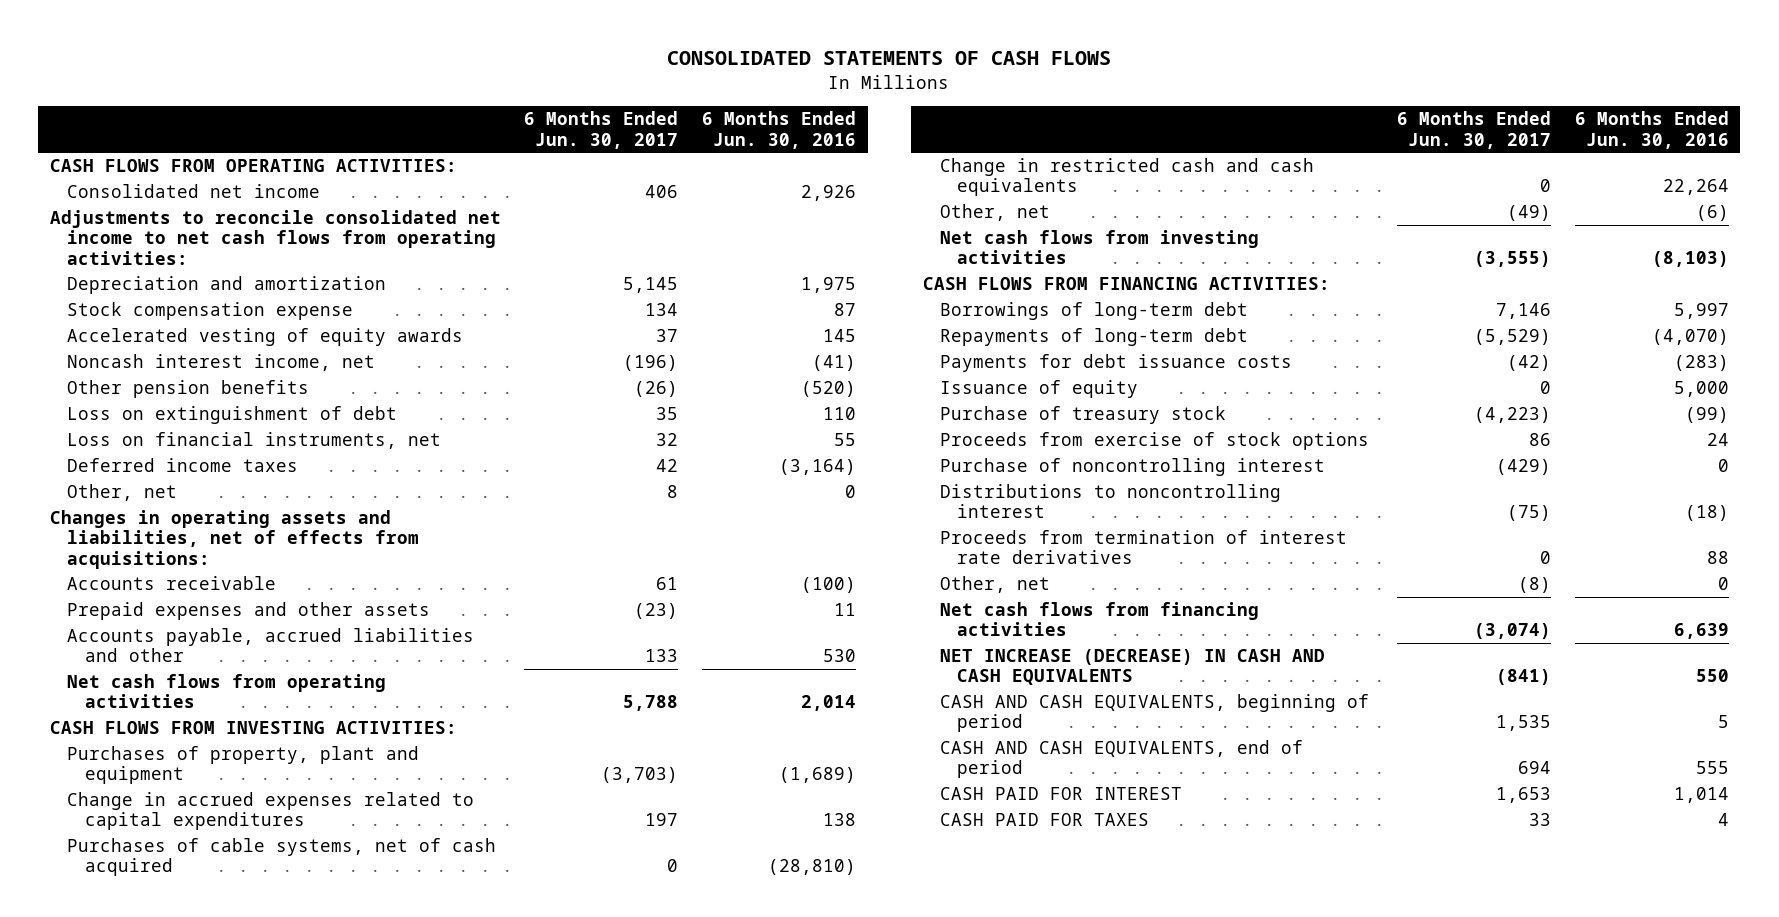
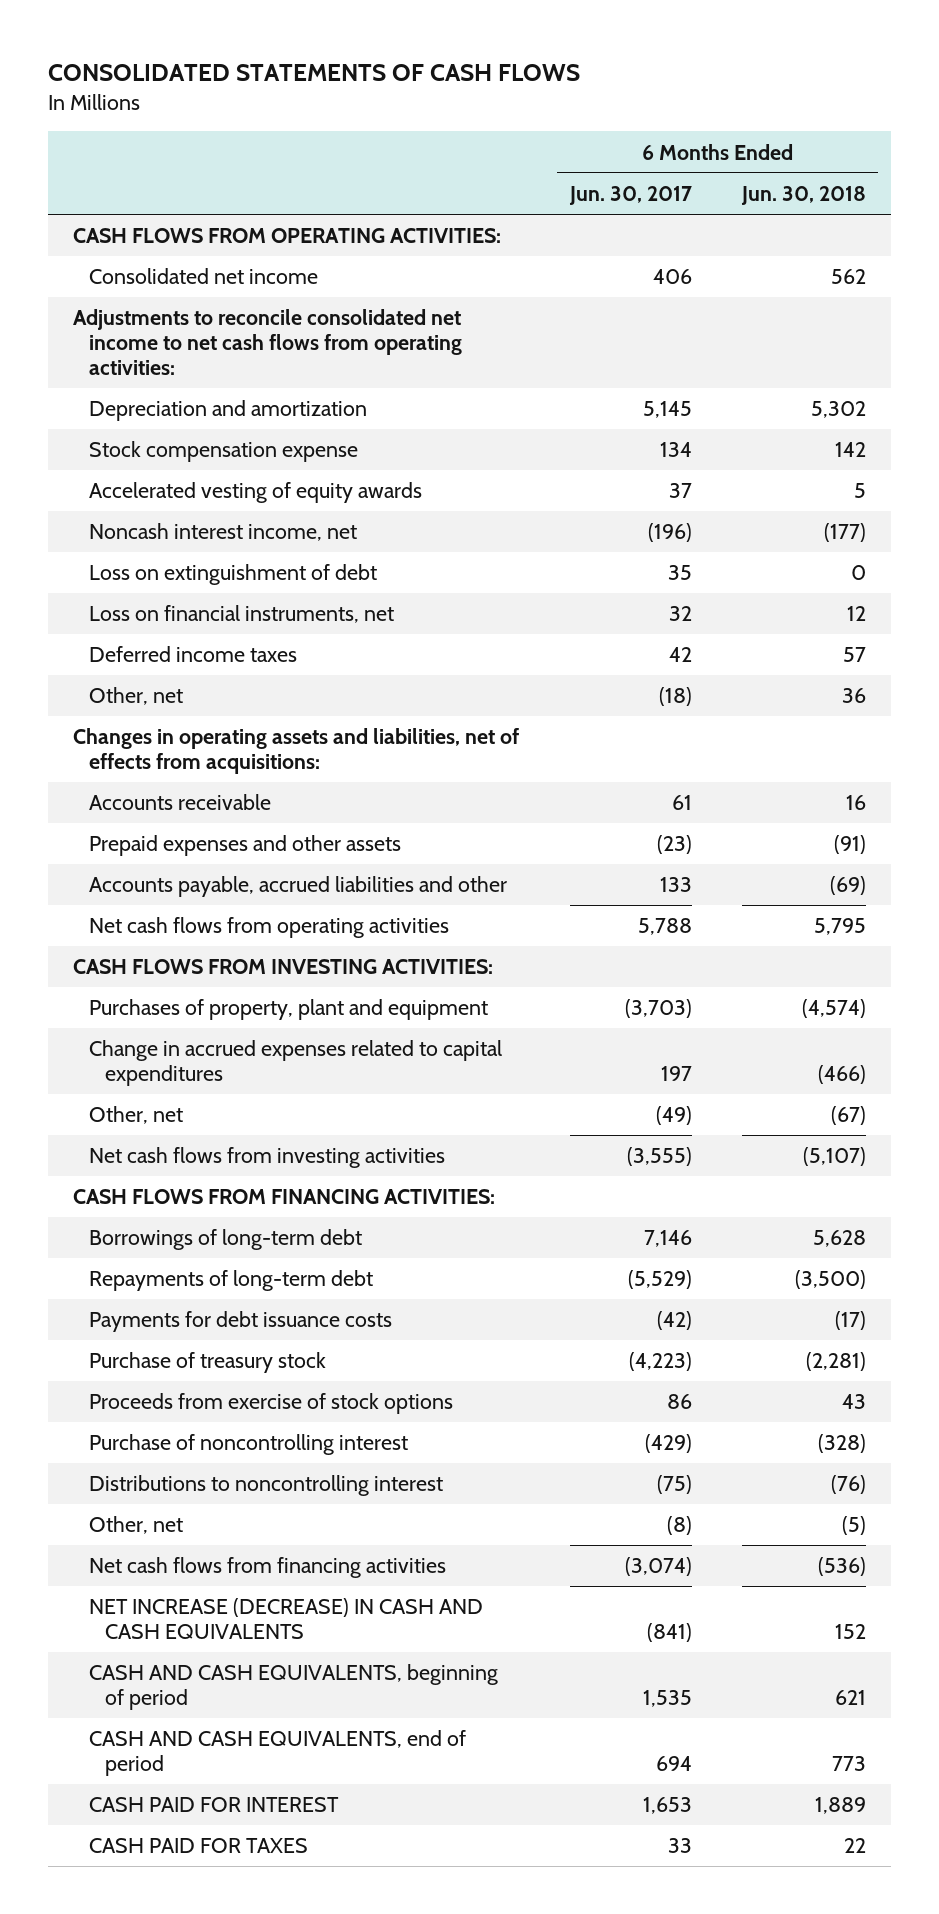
[701,111,856,149] 6 Months Ended Jun. 30, 2016 -> none
none -> [740,185,866,205] Jun. 30, 2018
[67,380,310,399] Other pension benefits -> none
[667,485,679,499] 8 -> [658,687,692,707] (18)
[67,838,497,877] Purchases of cable systems, net of cash acquired -> none
[940,158,1315,197] Change in restricted cash and cash equivalents -> none
[940,380,1139,399] Issuance of equity -> none
[940,530,1348,565] Proceeds from termination of interest rate derivatives -> none

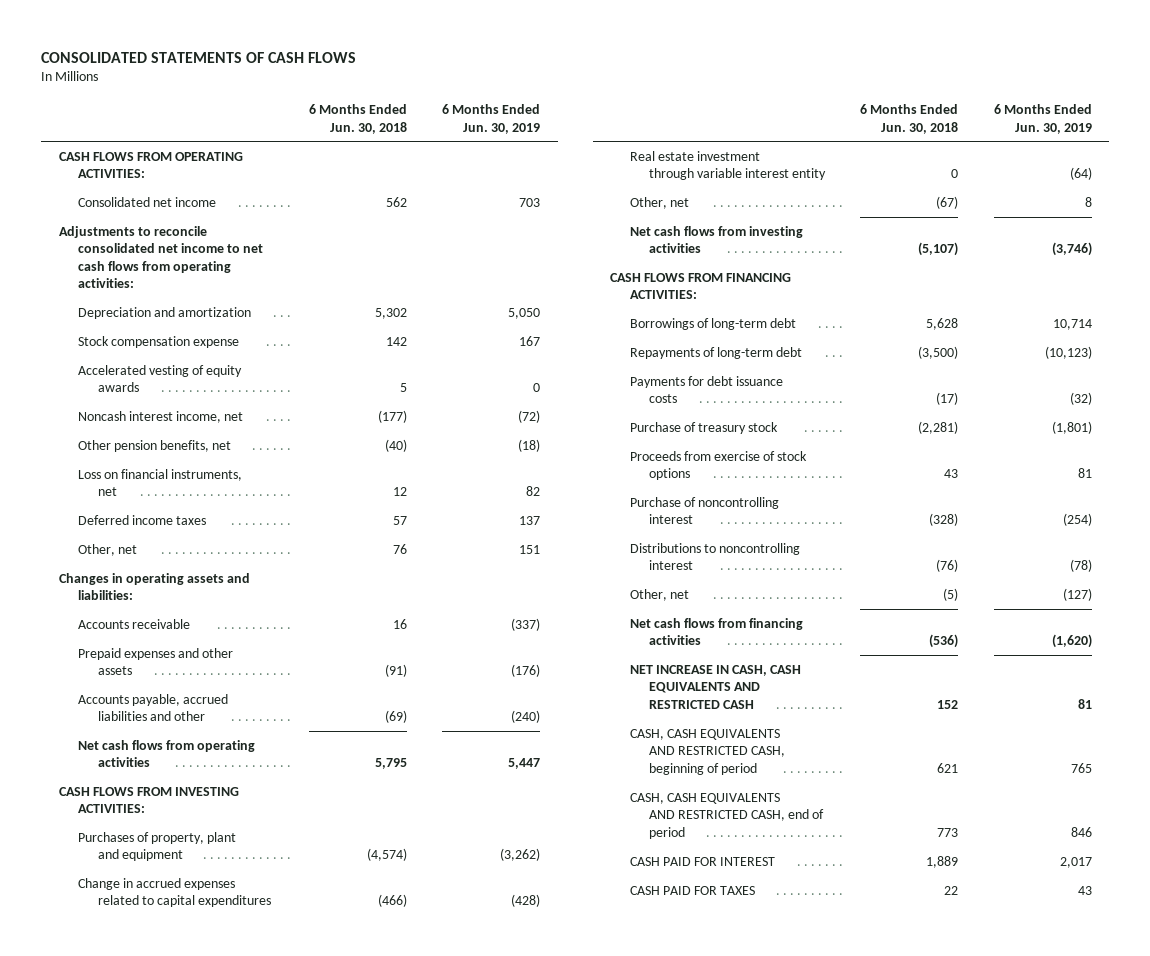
[568,185,692,205] Jun. 30, 2017 -> none
none -> [442,104,541,134] 6 Months Ended Jun. 30, 2019
[89,564,378,586] Loss on extinguishment of debt -> none
none -> [78,439,232,452] Other pension benefits, net
[841,688,866,704] 36 -> [393,543,408,554] 76
[73,728,520,774] Changes in operating assets and liabilities, net of effects from acquisitions: -> [58,572,250,601] Changes in operating assets and liabilities:
none -> [629,150,826,181] Real estate investment through variable interest entity
[89,1598,484,1639] NET INCREASE (DECREASE) IN CASH AND CASH EQUIVALENTS -> [629,664,801,709] NET INCREASE IN CASH, CASH EQUIVALENTS AND RESTRICTED CASH
[89,1664,499,1710] CASH AND CASH EQUIVALENTS, beginning of period -> [629,728,785,775] CASH, CASH EQUIVALENTS AND RESTRICTED CASH, beginning of period
[89,1730,467,1776] CASH AND CASH EQUIVALENTS, end of period -> [629,792,824,839] CASH, CASH EQUIVALENTS AND RESTRICTED CASH, end of period

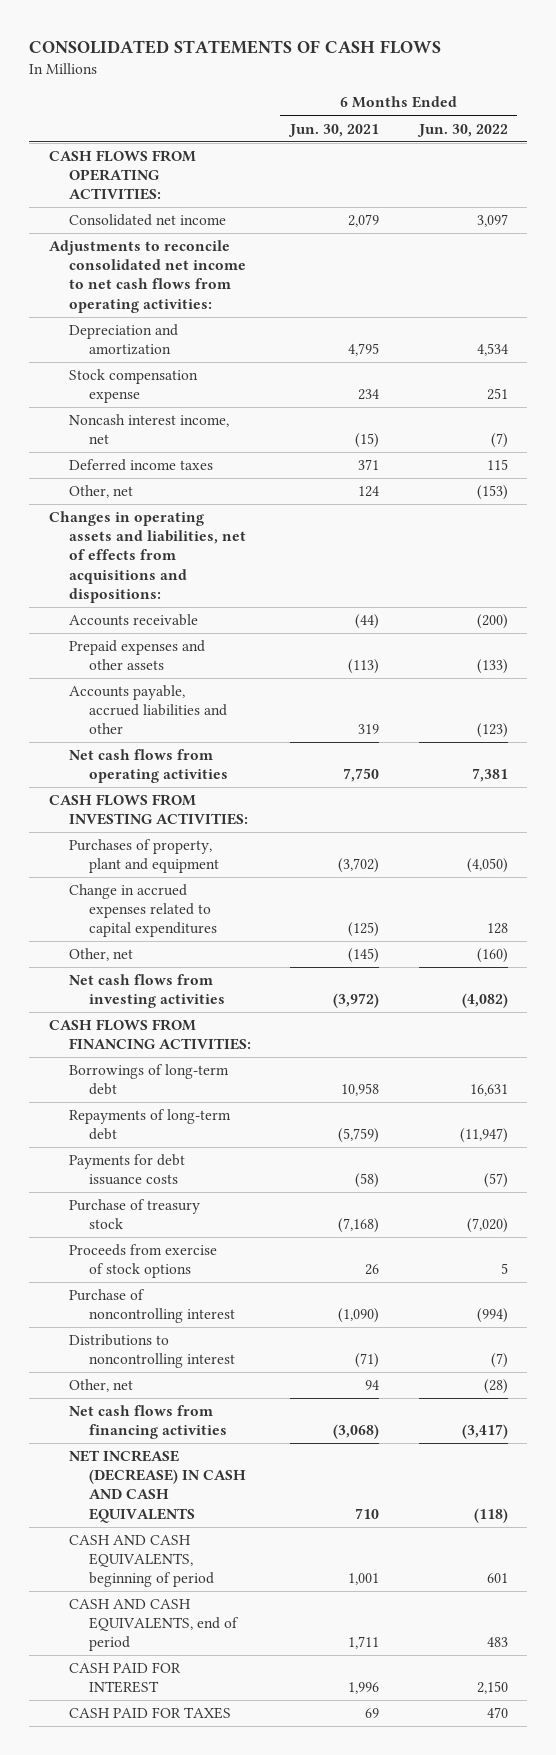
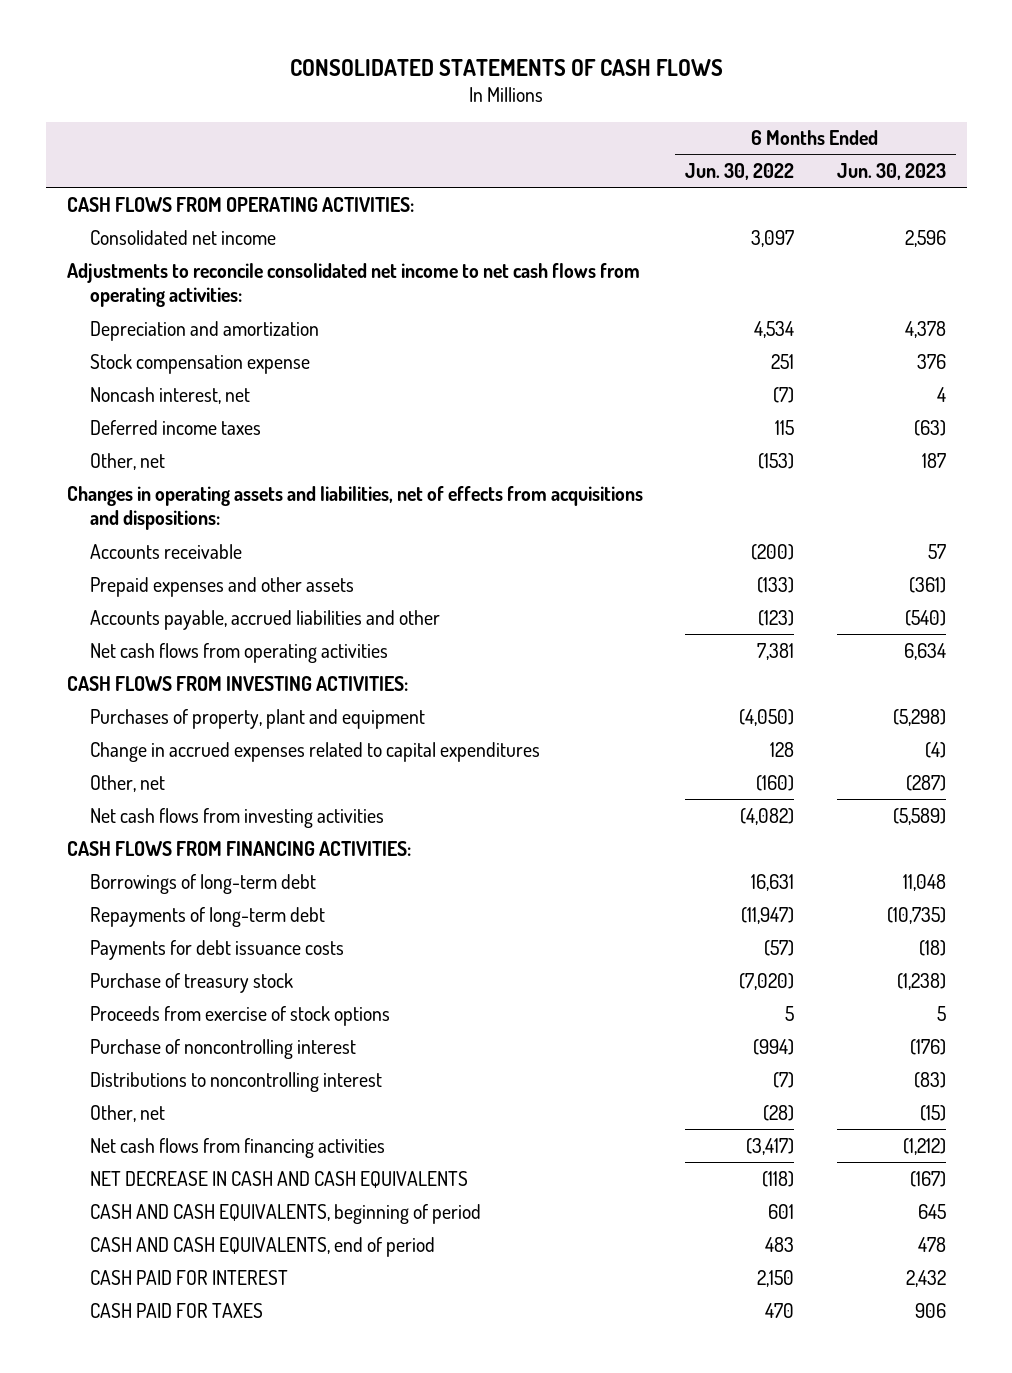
[288,123,380,137] Jun. 30, 2021 -> none
none -> [836,163,946,181] Jun. 30, 2023
[68,414,229,445] Noncash interest income, net -> [89,386,250,404] Noncash interest, net
[68,1450,246,1523] NET INCREASE (DECREASE) IN CASH AND CASH EQUIVALENTS -> [89,1170,468,1188] NET DECREASE IN CASH AND CASH EQUIVALENTS

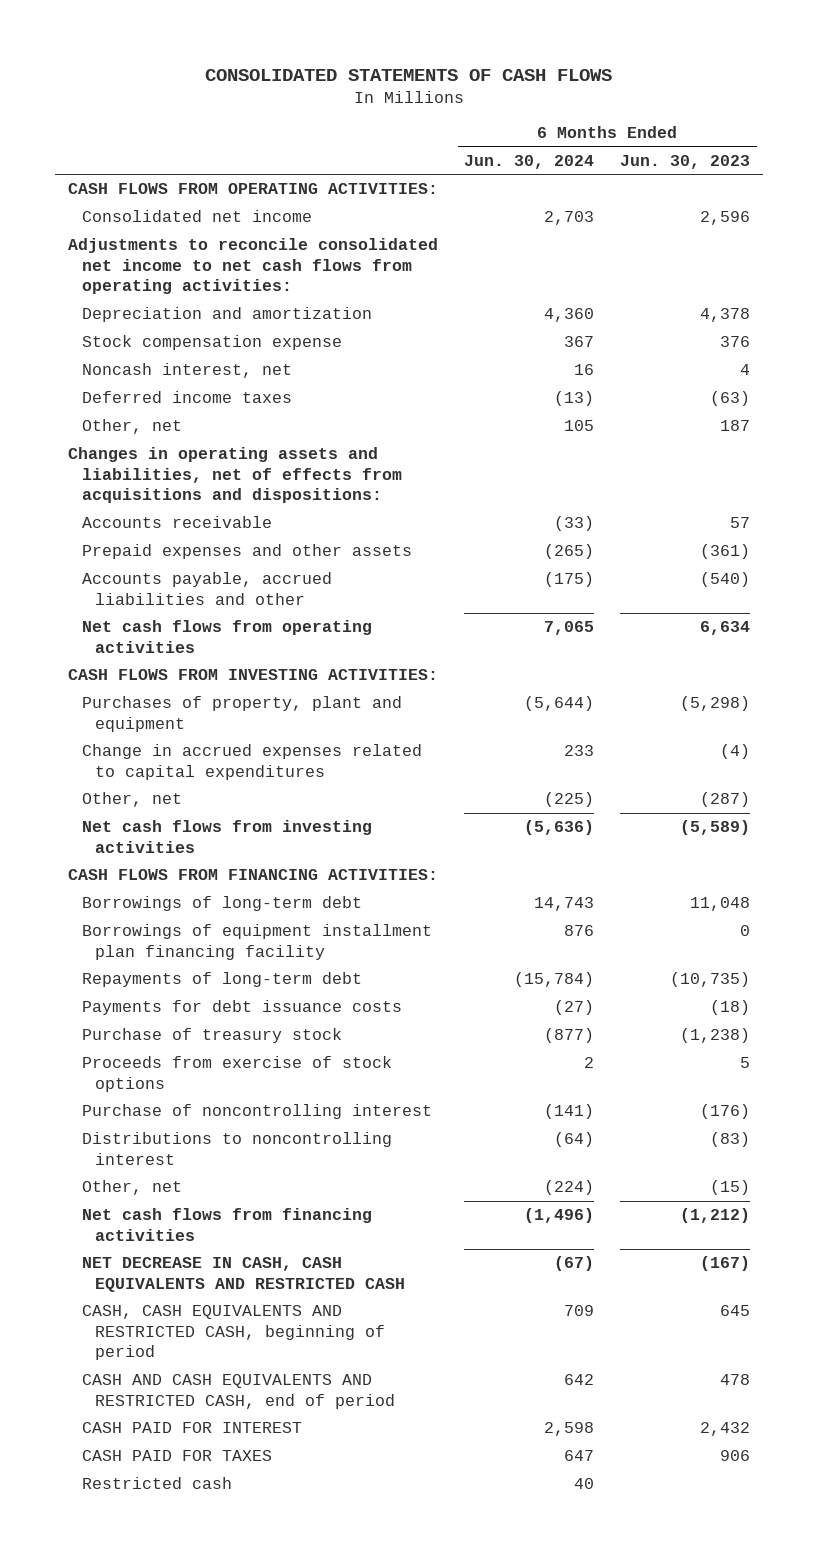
[685,163,795,181] Jun. 30, 2022 -> none
none -> [464,154,595,169] Jun. 30, 2024
none -> [81,924,432,960] Borrowings of equipment installment plan financing facility
[89,1170,468,1188] NET DECREASE IN CASH AND CASH EQUIVALENTS -> [81,1257,405,1292] NET DECREASE IN CASH, CASH EQUIVALENTS AND RESTRICTED CASH
[89,1203,481,1224] CASH AND CASH EQUIVALENTS, beginning of period -> [81,1305,385,1361] CASH, CASH EQUIVALENTS AND RESTRICTED CASH, beginning of period
[89,1236,435,1257] CASH AND CASH EQUIVALENTS, end of period -> [81,1374,395,1409] CASH AND CASH EQUIVALENTS AND RESTRICTED CASH, end of period
none -> [81,1477,232,1490] Restricted cash

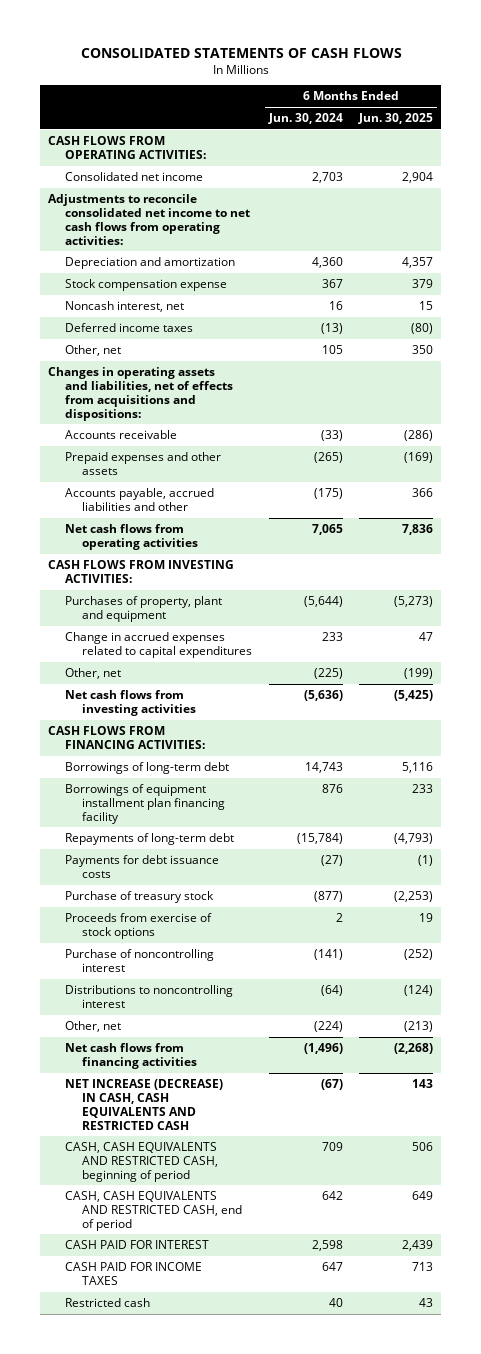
[620,154,751,169] Jun. 30, 2023 -> none
none -> [358,113,434,125] Jun. 30, 2025
[81,1257,405,1292] NET DECREASE IN CASH, CASH EQUIVALENTS AND RESTRICTED CASH -> [65,1079,224,1130] NET INCREASE (DECREASE) IN CASH, CASH EQUIVALENTS AND RESTRICTED CASH
[81,1374,395,1409] CASH AND CASH EQUIVALENTS AND RESTRICTED CASH, end of period -> [65,1191,243,1231] CASH, CASH EQUIVALENTS AND RESTRICTED CASH, end of period
[81,1450,272,1462] CASH PAID FOR TAXES -> [65,1262,203,1285] CASH PAID FOR INCOME TAXES

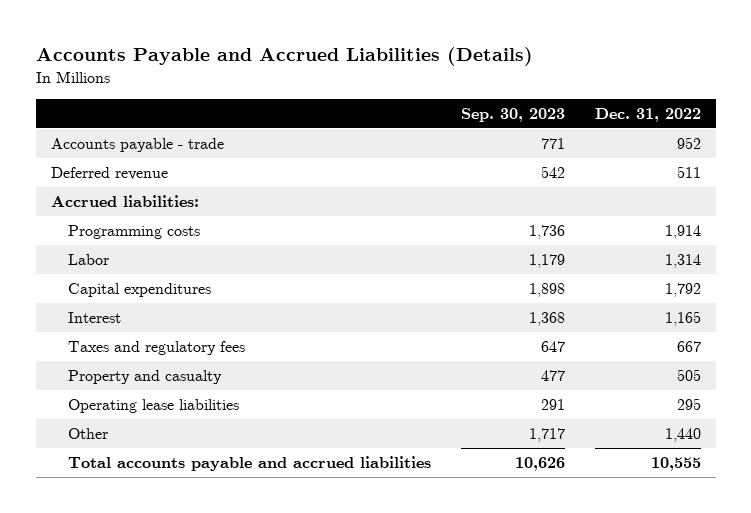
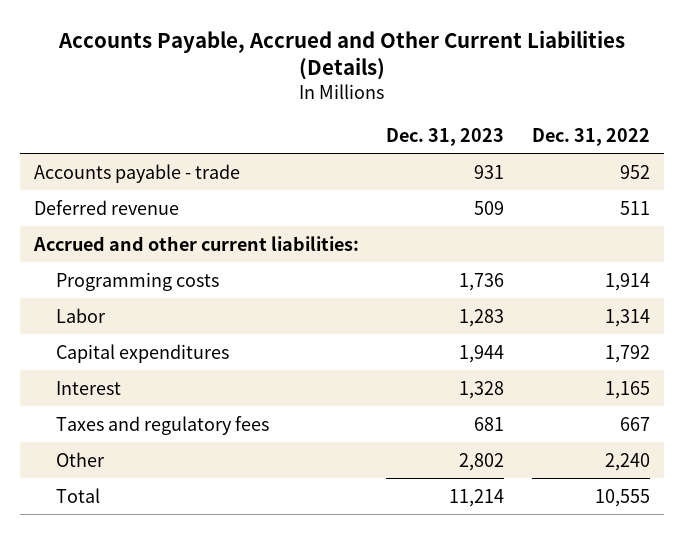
[35,46,533,66] Accounts Payable and Accrued Liabilities (Details) -> [57,29,625,81] Accounts Payable, Accrued and Other Current Liabilities (Details)
[460,107,565,122] Sep. 30, 2023 -> none
none -> [386,127,505,146] Dec. 31, 2023
[50,195,199,208] Accrued liabilities: -> [32,235,359,251] Accrued and other current liabilities:
[67,370,222,385] Property and casualty -> none
[67,399,239,414] Operating lease liabilities -> none
[664,428,701,443] 1,440 -> [604,452,650,471] 2,240
[67,456,431,472] Total accounts payable and accrued liabilities -> [56,487,101,503] Total

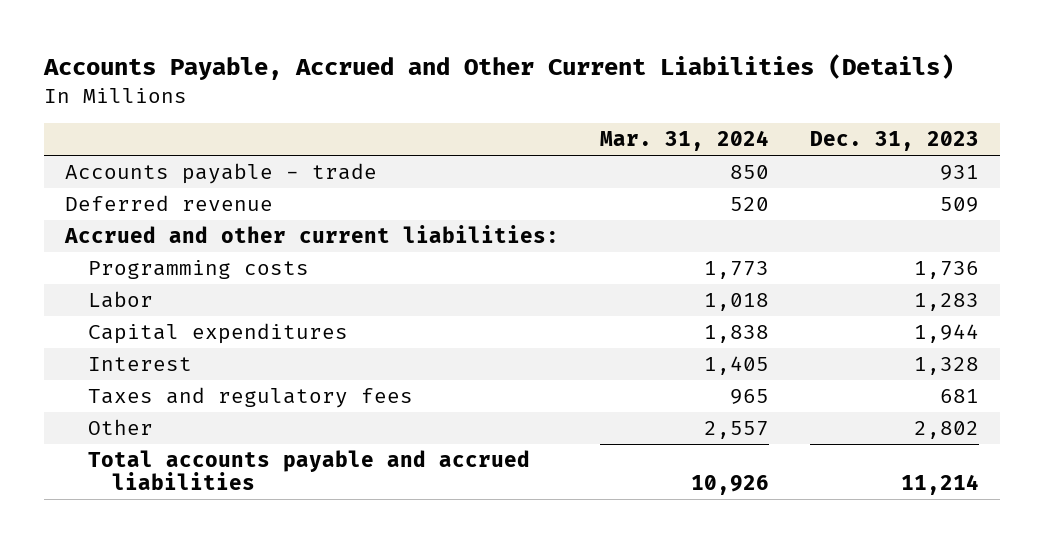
[531,127,650,146] Dec. 31, 2022 -> none
none -> [599,130,769,152] Mar. 31, 2024
[56,487,101,503] Total -> [88,450,531,491] Total accounts payable and accrued liabilities

